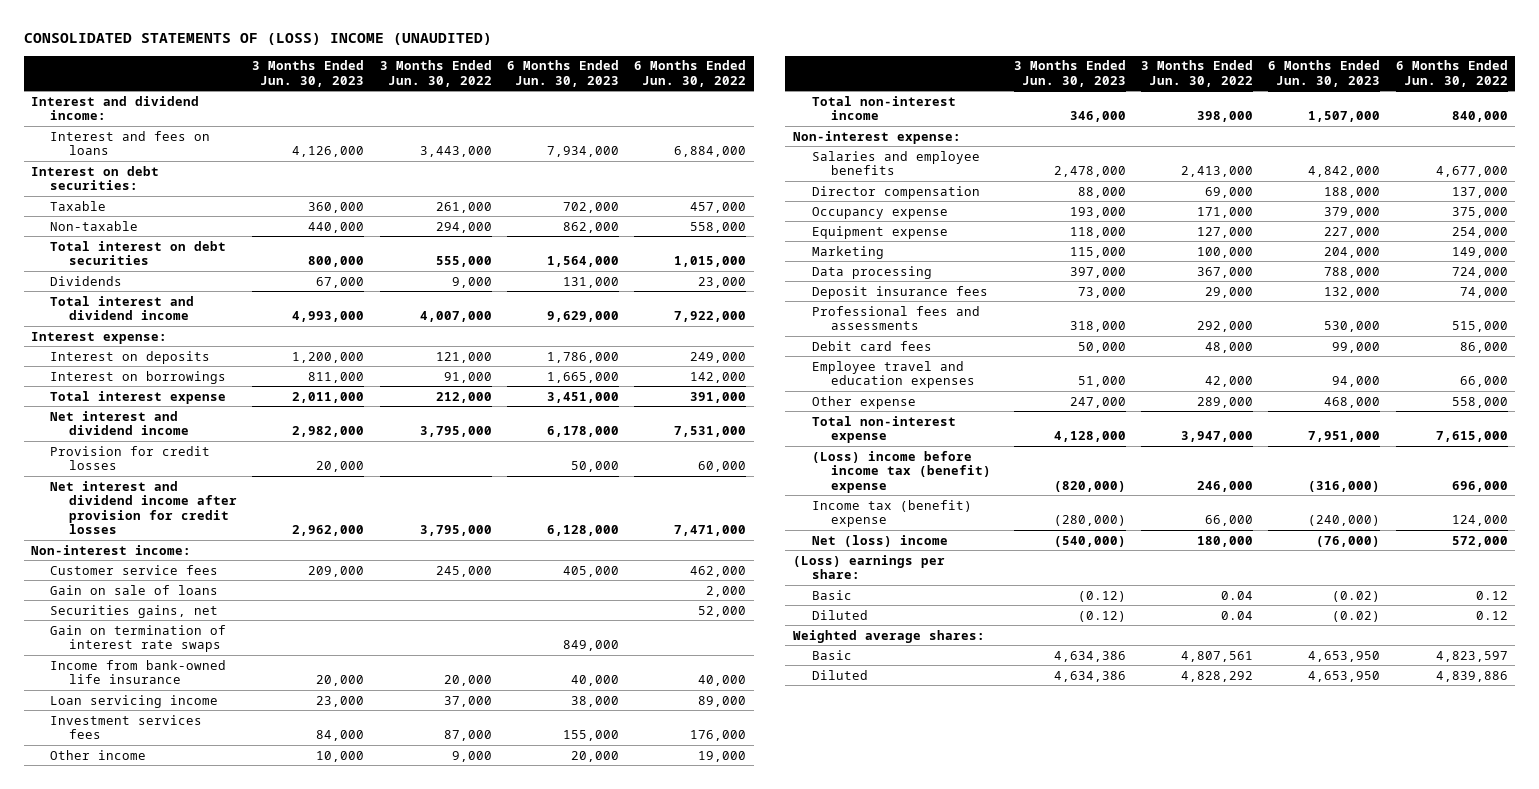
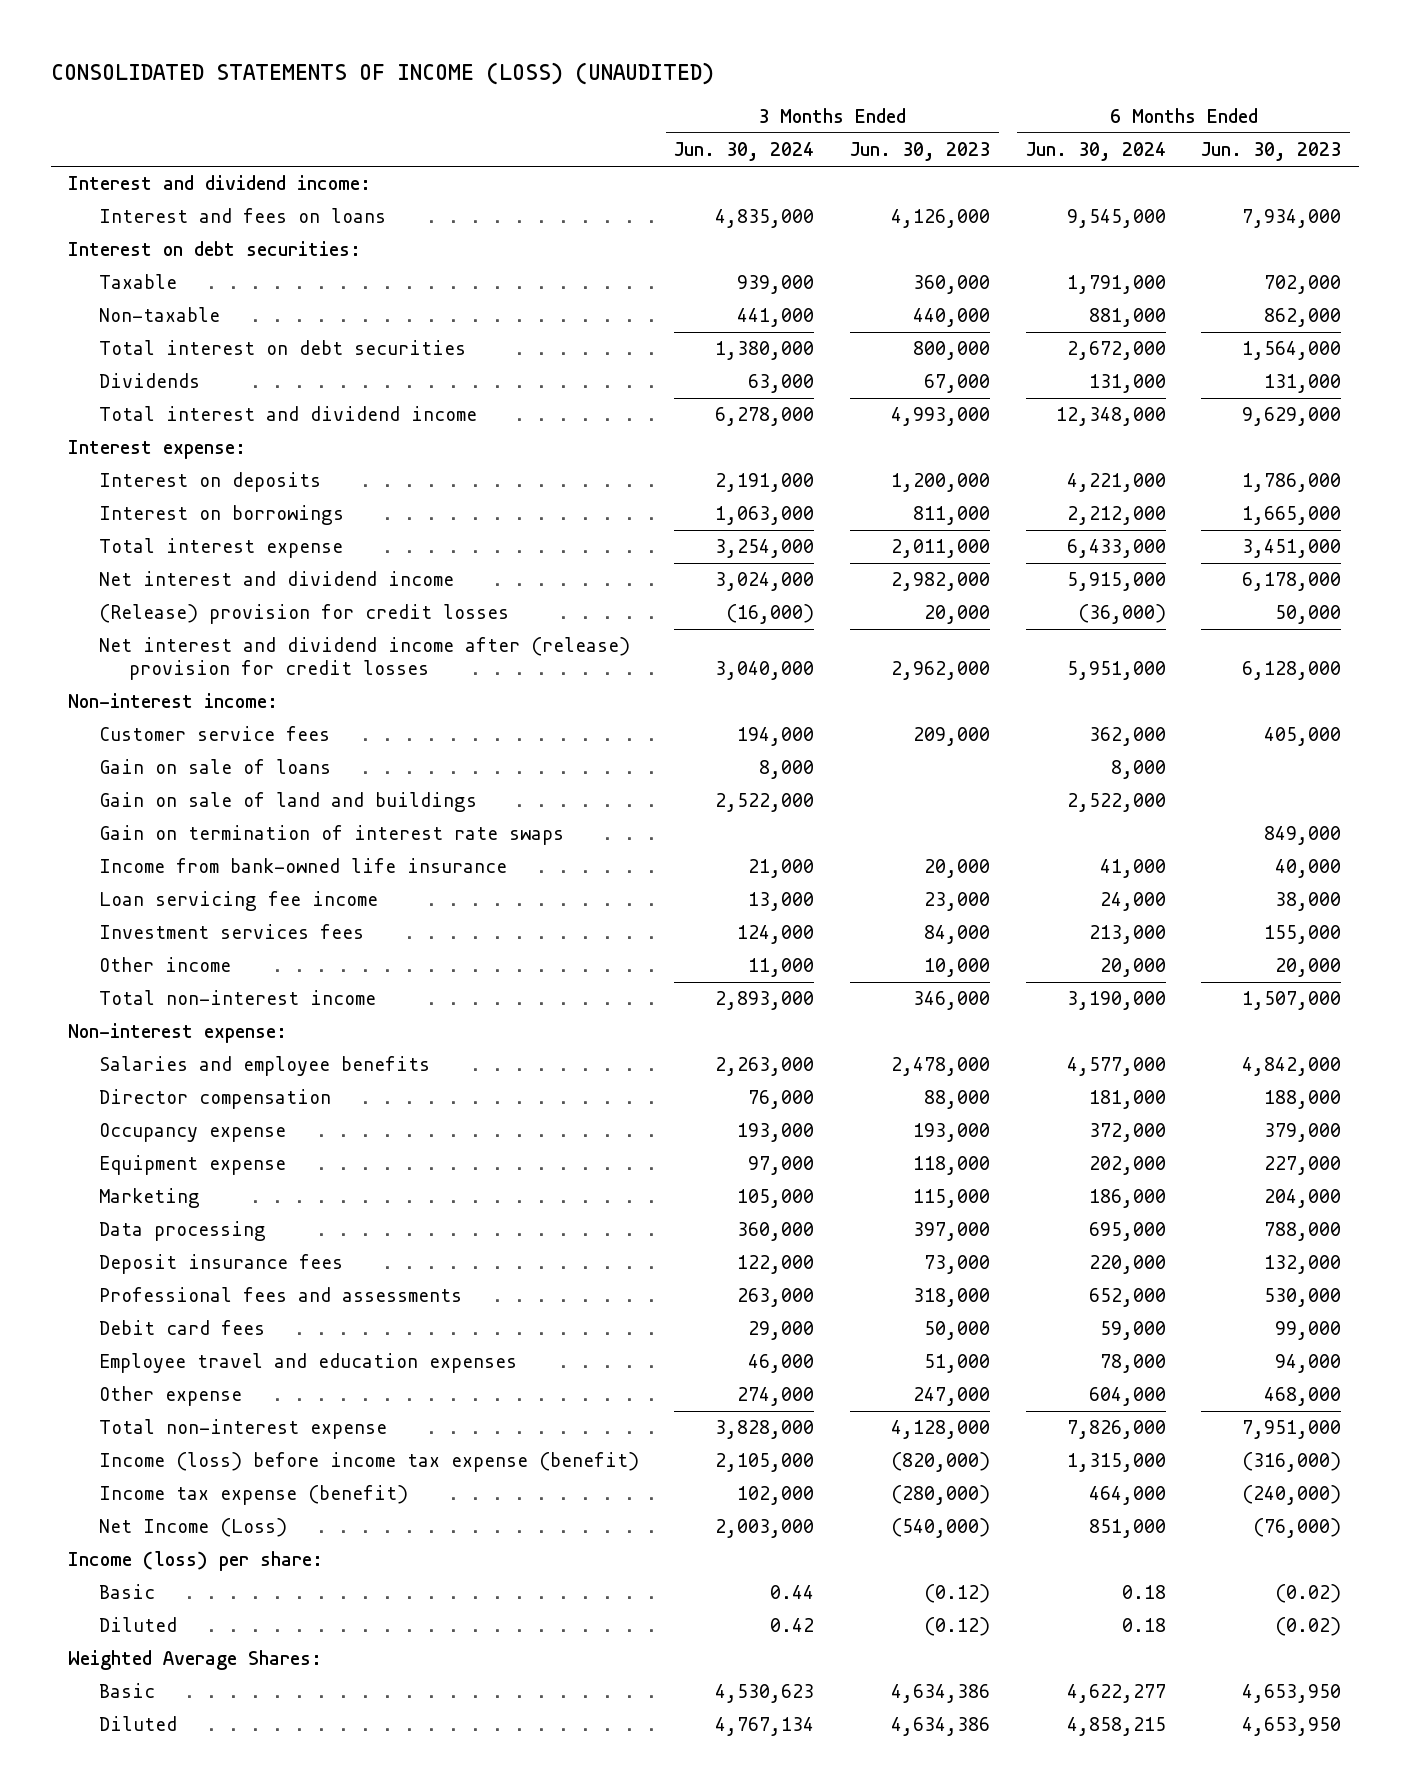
[23,33,492,46] CONSOLIDATED STATEMENTS OF (LOSS) INCOME (UNAUDITED) -> [50,62,714,86] CONSOLIDATED STATEMENTS OF INCOME (LOSS) (UNAUDITED)
[379,60,492,87] 3 Months Ended Jun. 30, 2022 -> none
[634,60,747,87] 6 Months Ended Jun. 30, 2022 -> none
none -> [674,142,815,162] Jun. 30, 2024
none -> [1025,142,1166,162] Jun. 30, 2024
[50,445,211,471] Provision for credit losses -> [98,604,509,625] (Release) provision for credit losses
[50,480,238,535] Net interest and dividend income after provision for credit losses -> [98,637,630,680] Net interest and dividend income after (release) provision for credit losses
[50,604,219,618] Securities gains, net -> none
none -> [98,792,477,813] Gain on sale of land and buildings
[50,694,219,708] Loan servicing income -> [98,891,378,912] Loan servicing fee income
[811,450,991,493] (Loss) income before income tax (benefit) expense -> [98,1452,639,1473] Income (loss) before income tax expense (benefit)
[811,499,972,528] Income tax (benefit) expense -> [98,1485,408,1506] Income tax expense (benefit)
[811,534,948,547] Net (loss) income -> [98,1518,287,1538] Net Income (Loss)
[792,554,945,580] (Loss) earnings per share: -> [68,1551,324,1572] Income (loss) per share:
[792,629,985,643] Weighted average shares: -> [68,1650,323,1671] Weighted Average Shares:

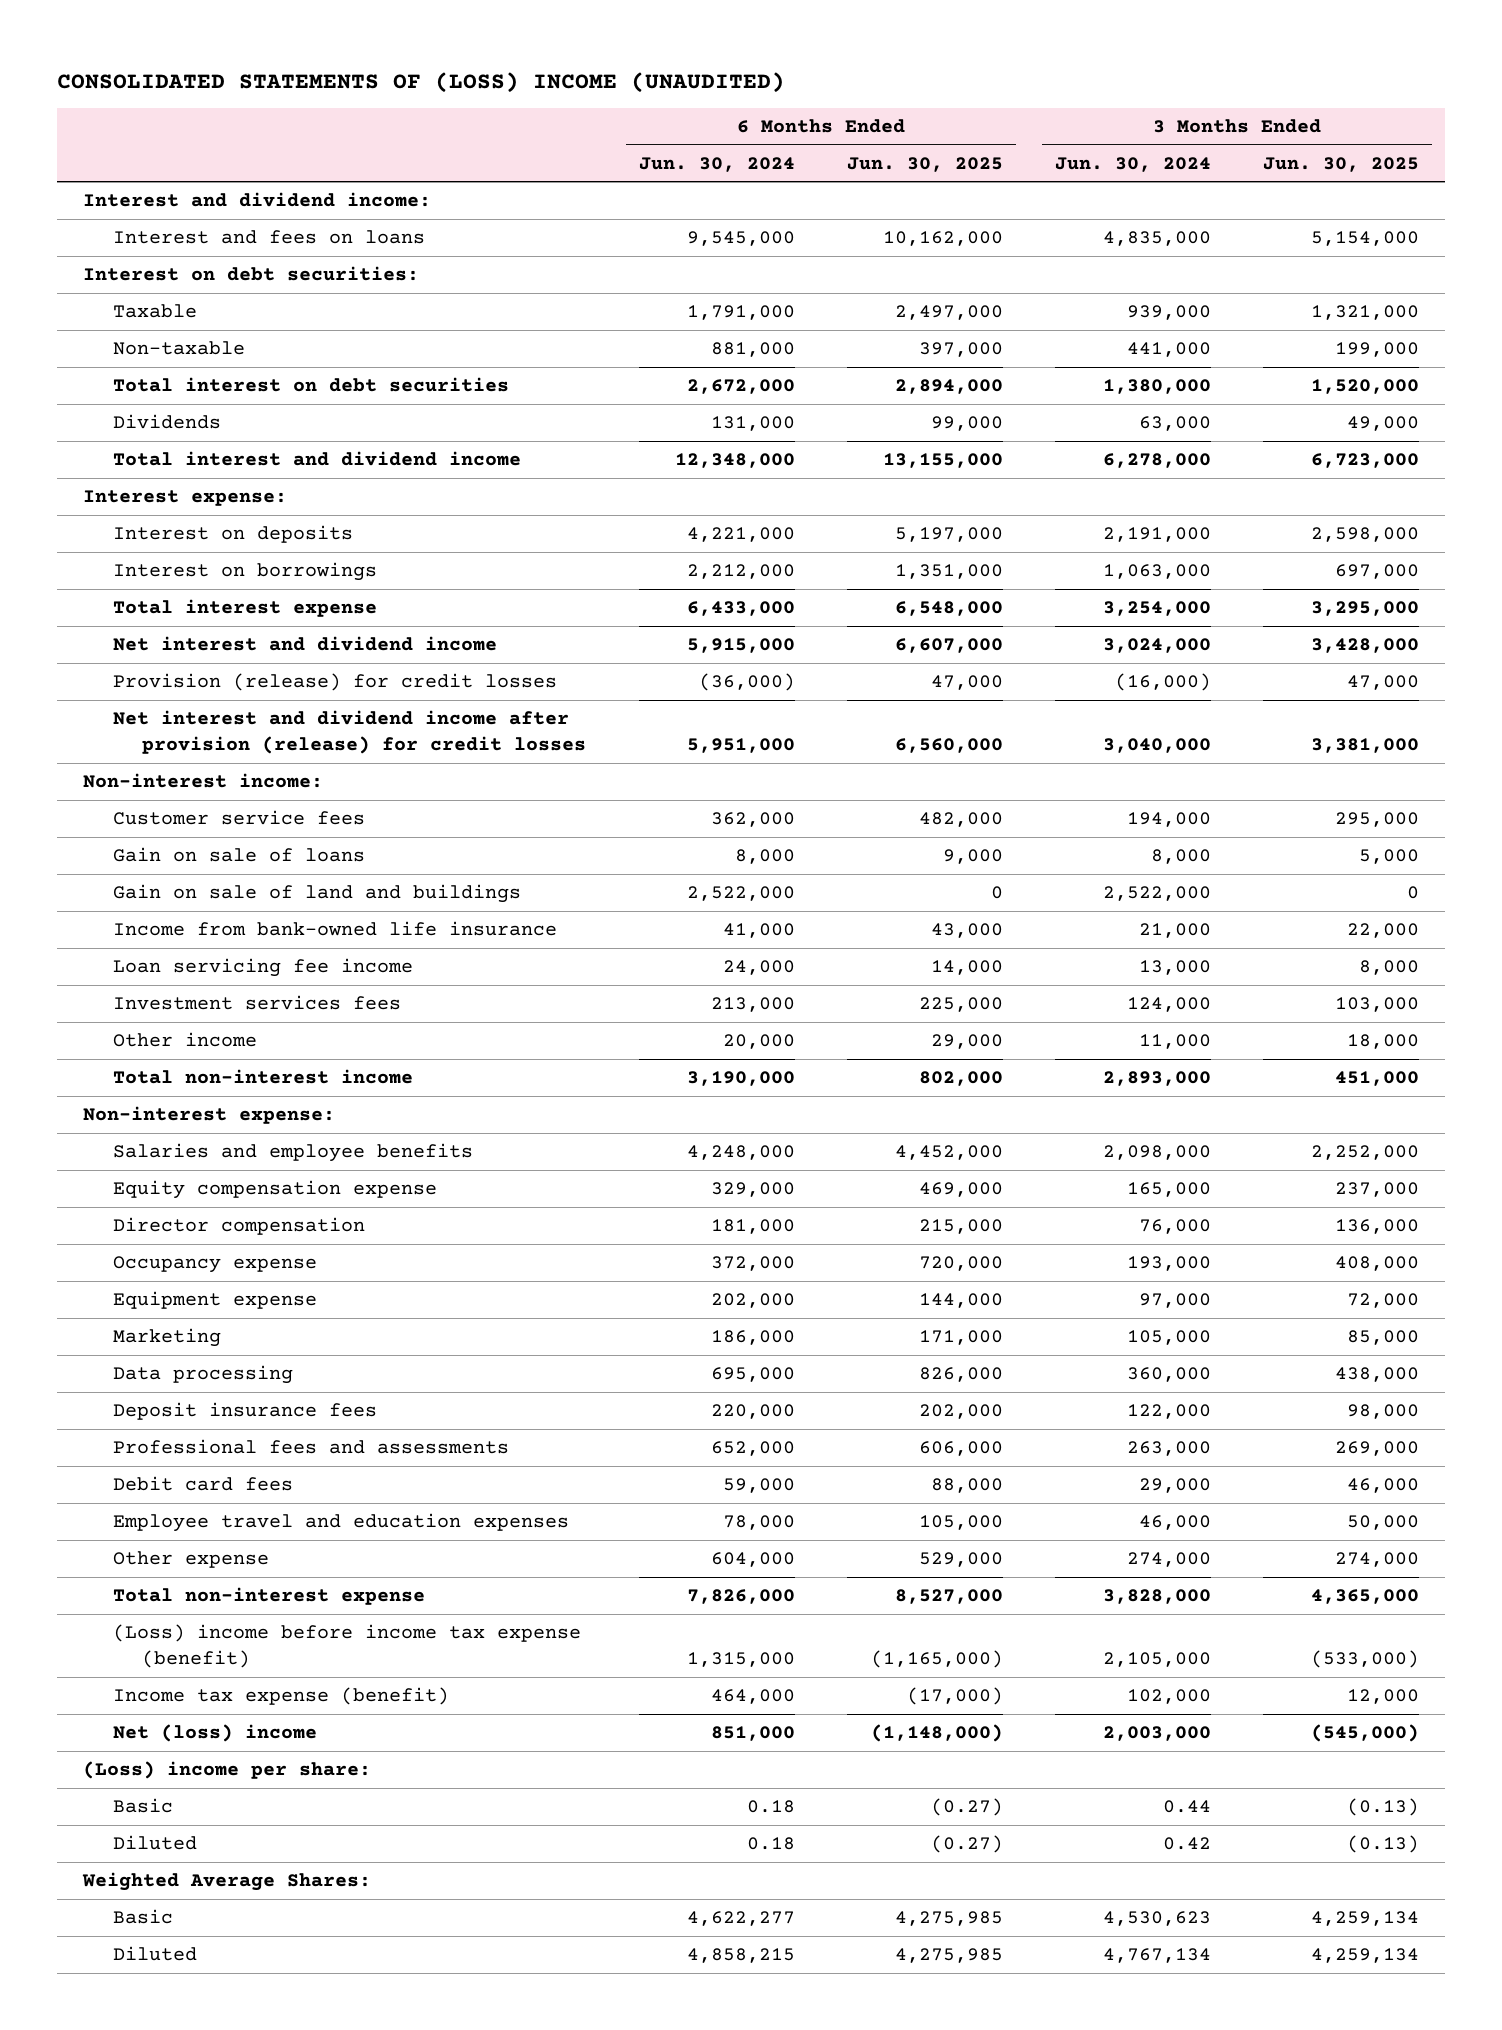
[50,62,714,86] CONSOLIDATED STATEMENTS OF INCOME (LOSS) (UNAUDITED) -> [56,72,785,94] CONSOLIDATED STATEMENTS OF (LOSS) INCOME (UNAUDITED)
[850,142,991,162] Jun. 30, 2023 -> none
[1201,142,1342,162] Jun. 30, 2023 -> none
none -> [846,156,1003,172] Jun. 30, 2025
none -> [1262,156,1419,172] Jun. 30, 2025
[98,604,509,625] (Release) provision for credit losses -> [112,673,557,692] Provision (release) for credit losses
[98,637,630,680] Net interest and dividend income after (release) provision for credit losses -> [112,710,587,755] Net interest and dividend income after provision (release) for credit losses
[98,825,564,846] Gain on termination of interest rate swaps -> none
[715,1057,815,1077] 2,263,000 -> [1102,1145,1211,1161] 2,098,000
[1066,1057,1166,1077] 4,577,000 -> [686,1145,795,1161] 4,248,000
none -> [112,1180,437,1200] Equity compensation expense
[98,1452,639,1473] Income (loss) before income tax expense (benefit) -> [112,1624,581,1669] (Loss) income before income tax expense (benefit)
[98,1518,287,1538] Net Income (Loss) -> [112,1724,317,1743] Net (loss) income
[68,1551,324,1572] Income (loss) per share: -> [82,1761,371,1780] (Loss) income per share:

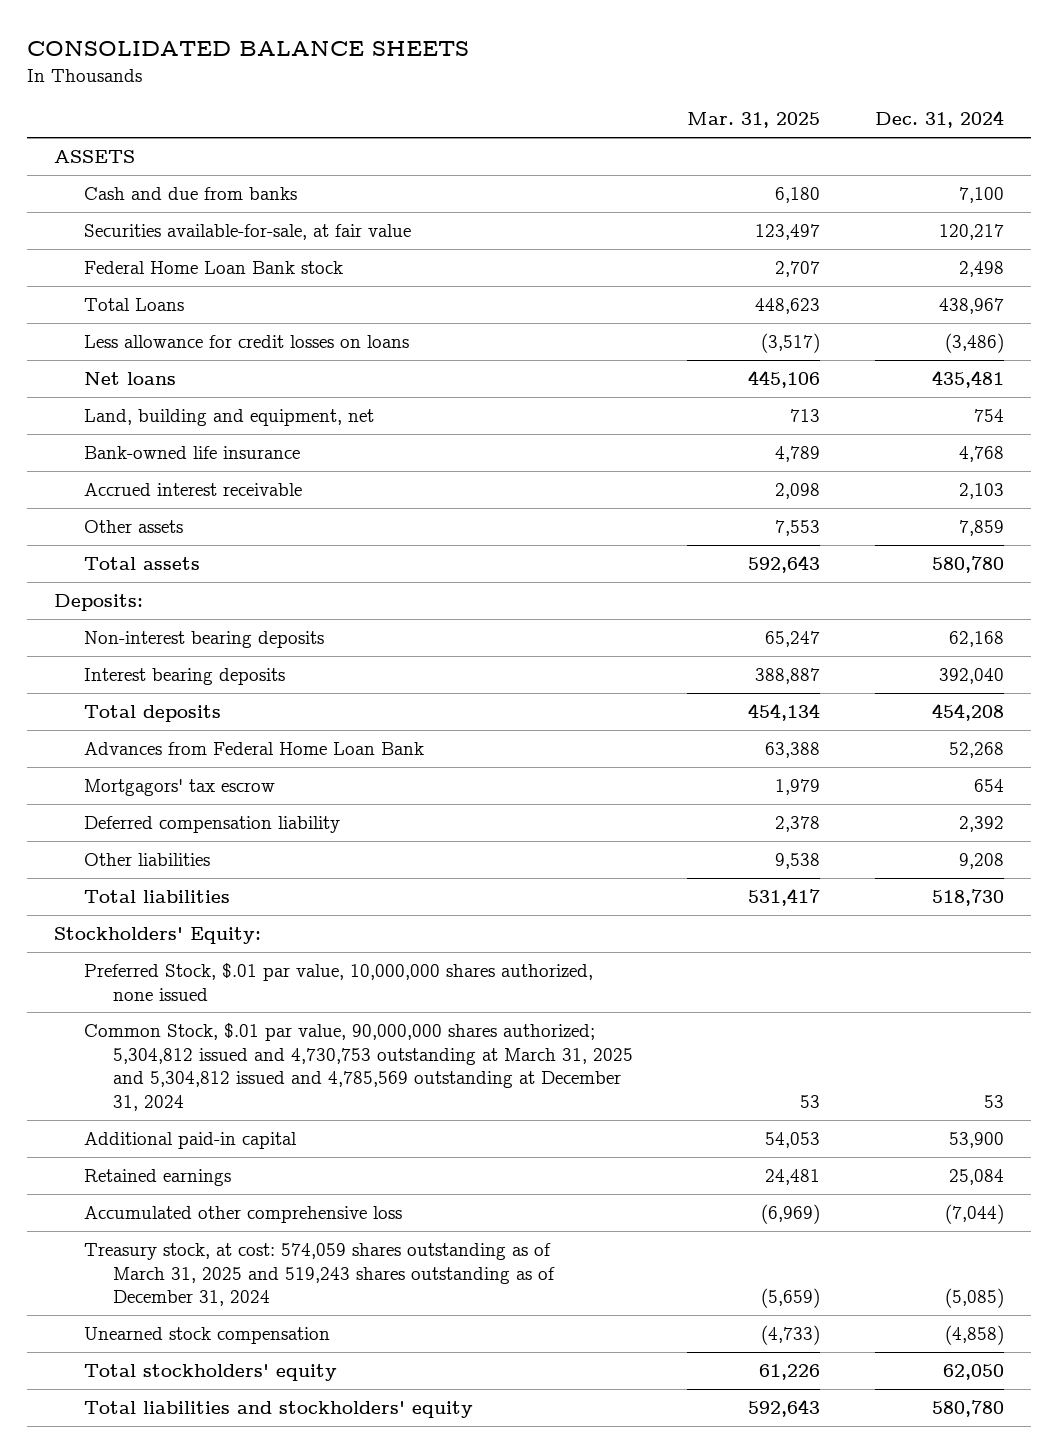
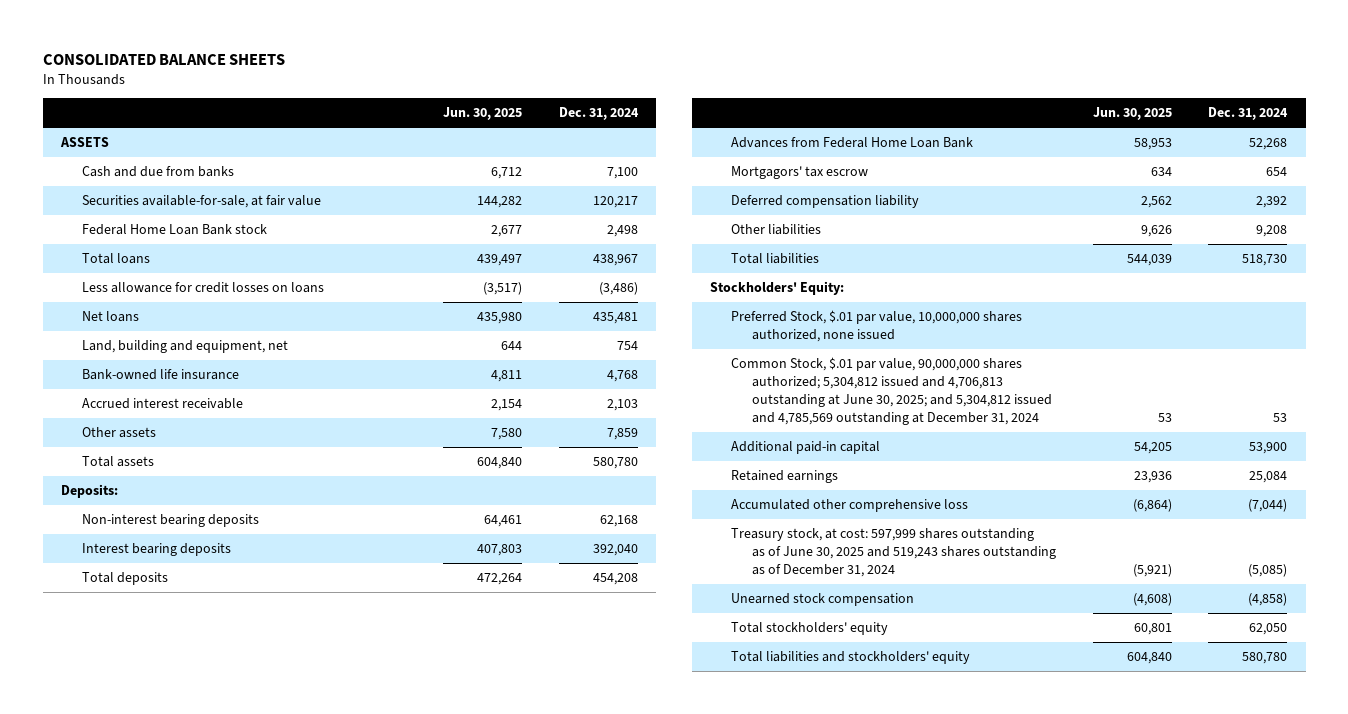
[687,112,821,129] Mar. 31, 2025 -> none
none -> [443,107,523,121] Jun. 30, 2025
[83,297,184,311] Total Loans -> [81,253,150,265] Total loans
[83,1022,634,1112] Common Stock, $.01 par value, 90,000,000 shares authorized; 5,304,812 issued and 4,730,753 outstanding at March 31, 2025 and 5,304,812 issued and 4,785,569 outstanding at December 31, 2024 -> [731,357,1052,425] Common Stock, $.01 par value, 90,000,000 shares authorized; 5,304,812 issued and 4,706,813 outstanding at June 30, 2025; and 5,304,812 issued and 4,785,569 outstanding at December 31, 2024
[83,1242,556,1307] Treasury stock, at cost: 574,059 shares outstanding as of March 31, 2025 and 519,243 shares outstanding as of December 31, 2024 -> [731,528,1056,578] Treasury stock, at cost: 597,999 shares outstanding as of June 30, 2025 and 519,243 shares outstanding as of December 31, 2024

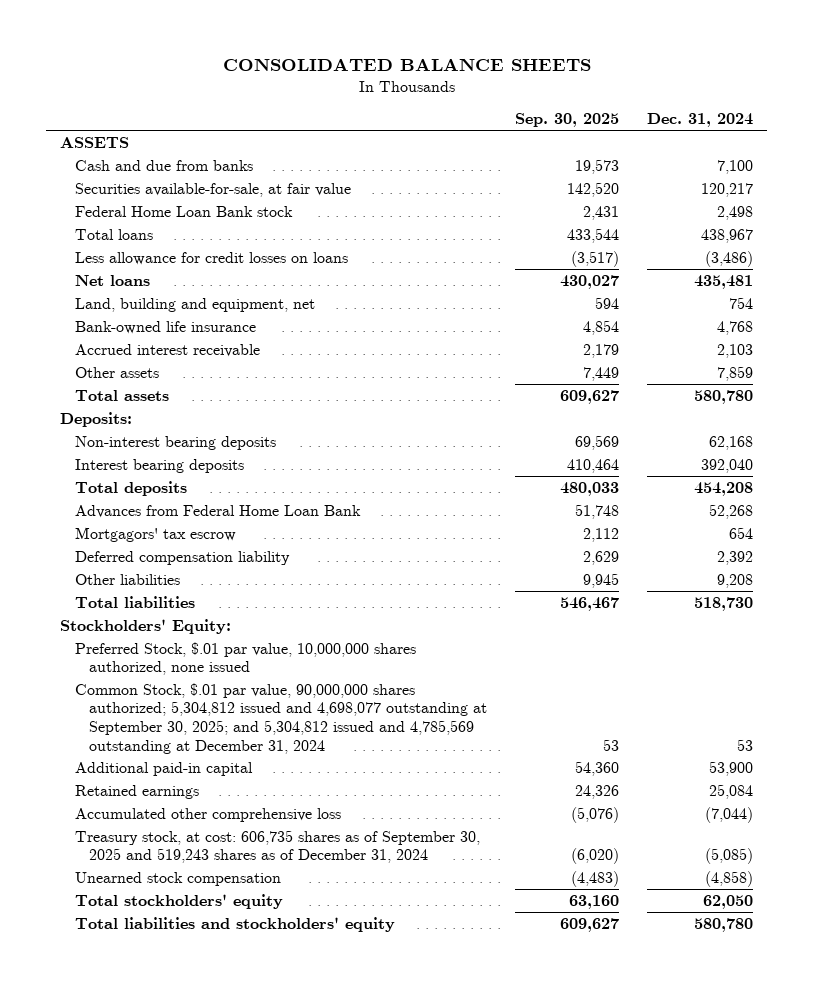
[443,107,523,121] Jun. 30, 2025 -> none
none -> [515,113,620,128] Sep. 30, 2025
[731,357,1052,425] Common Stock, $.01 par value, 90,000,000 shares authorized; 5,304,812 issued and 4,706,813 outstanding at June 30, 2025; and 5,304,812 issued and 4,785,569 outstanding at December 31, 2024 -> [74,682,487,754] Common Stock, $.01 par value, 90,000,000 shares authorized; 5,304,812 issued and 4,698,077 outstanding at September 30, 2025; and 5,304,812 issued and 4,785,569 outstanding at December 31, 2024
[731,528,1056,578] Treasury stock, at cost: 597,999 shares outstanding as of June 30, 2025 and 519,243 shares outstanding as of December 31, 2024 -> [74,829,480,864] Treasury stock, at cost: 606,735 shares as of September 30, 2025 and 519,243 shares as of December 31, 2024

